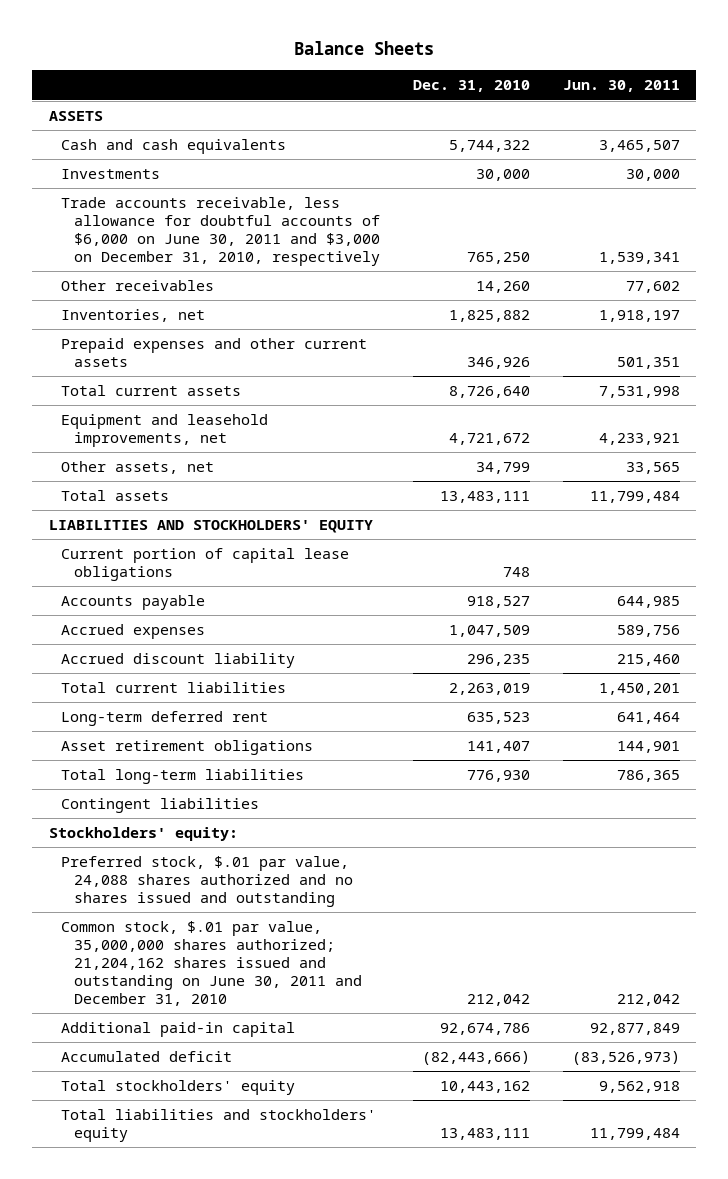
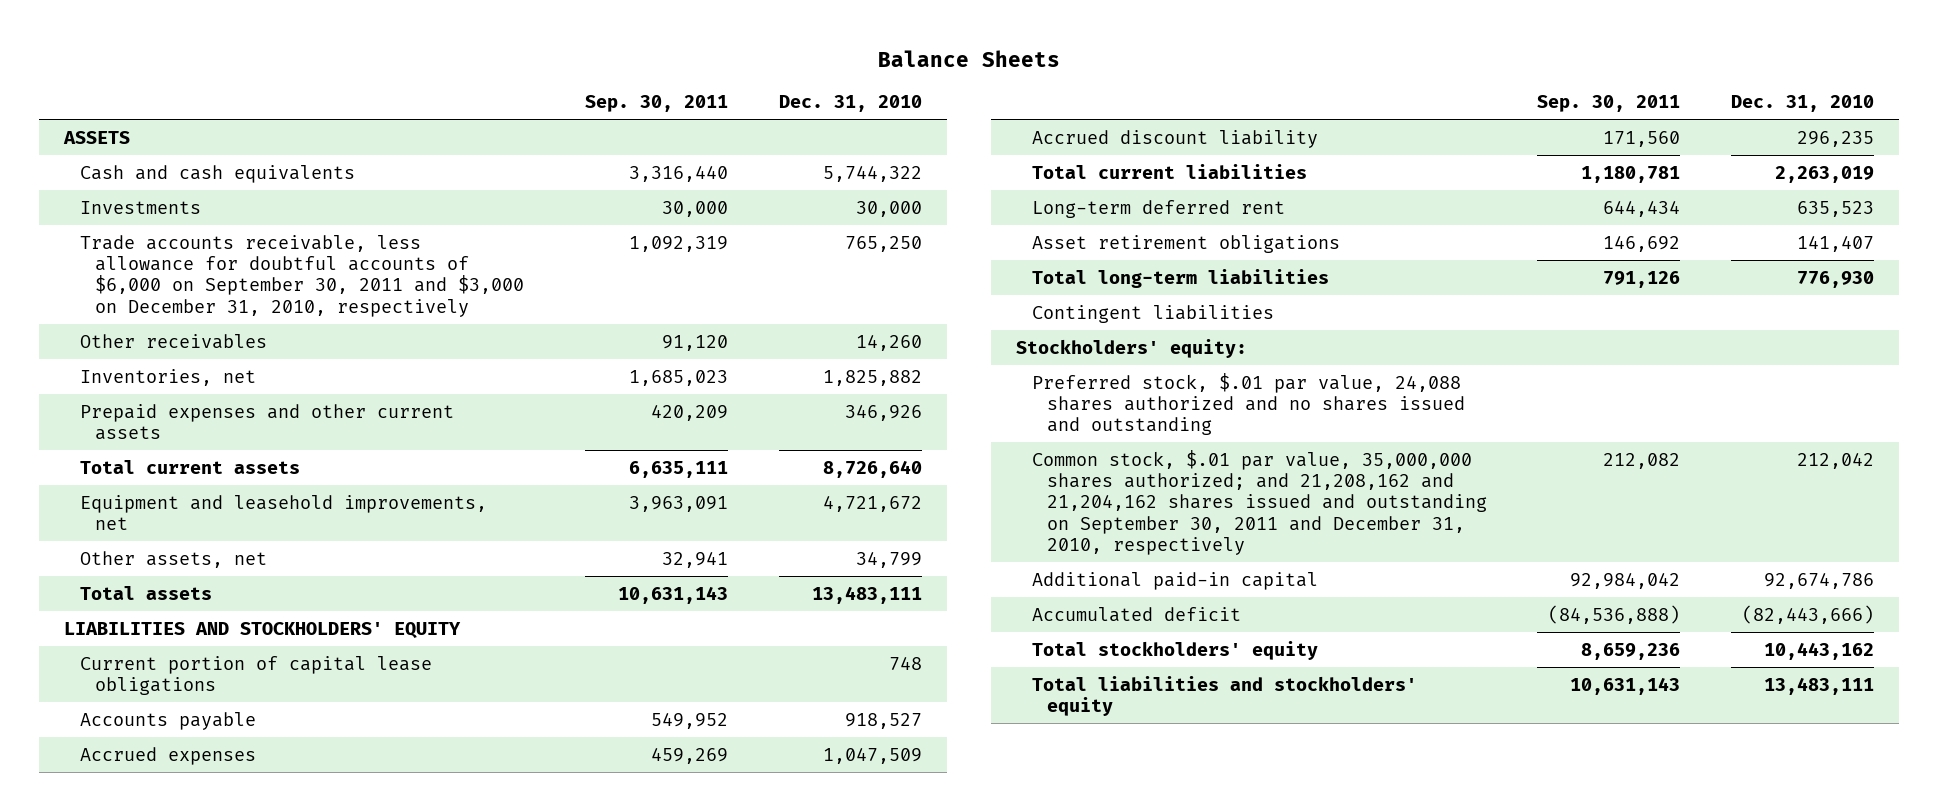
[562,80,680,93] Jun. 30, 2011 -> none
none -> [585,95,729,113] Sep. 30, 2011
[61,197,380,267] Trade accounts receivable, less allowance for doubtful accounts of $6,000 on June 30, 2011 and $3,000 on December 31, 2010, respectively -> [79,234,524,317] Trade accounts receivable, less allowance for doubtful accounts of $6,000 on September 30, 2011 and $3,000 on December 31, 2010, respectively
[61,921,362,1007] Common stock, $.01 par value, 35,000,000 shares authorized; 21,204,162 shares issued and outstanding on June 30, 2011 and December 31, 2010 -> [1031,449,1488,556] Common stock, $.01 par value, 35,000,000 shares authorized; and 21,208,162 and 21,204,162 shares issued and outstanding on September 30, 2011 and December 31, 2010, respectively

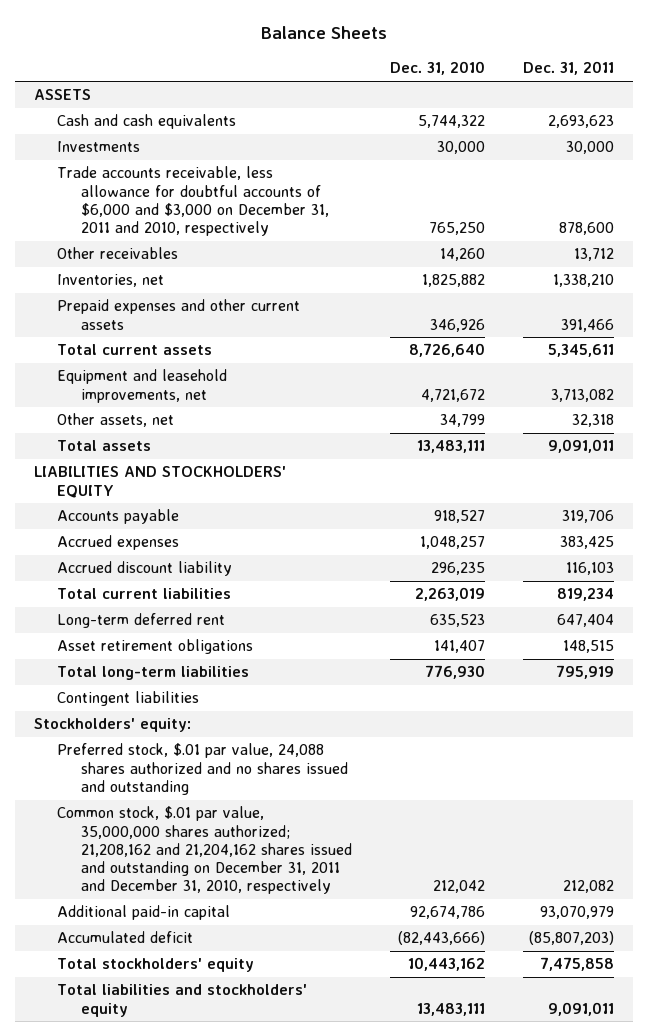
[585,95,729,113] Sep. 30, 2011 -> none
none -> [522,61,614,76] Dec. 31, 2011
[79,234,524,317] Trade accounts receivable, less allowance for doubtful accounts of $6,000 on September 30, 2011 and $3,000 on December 31, 2010, respectively -> [57,166,330,237] Trade accounts receivable, less allowance for doubtful accounts of $6,000 and $3,000 on December 31, 2011 and 2010, respectively
[79,655,432,695] Current portion of capital lease obligations -> none
[822,747,922,764] 1,047,509 -> [420,536,486,550] 1,048,257
[1031,449,1488,556] Common stock, $.01 par value, 35,000,000 shares authorized; and 21,208,162 and 21,204,162 shares issued and outstanding on September 30, 2011 and December 31, 2010, respectively -> [57,806,353,895] Common stock, $.01 par value, 35,000,000 shares authorized; 21,208,162 and 21,204,162 shares issued and outstanding on December 31, 2011 and December 31, 2010, respectively

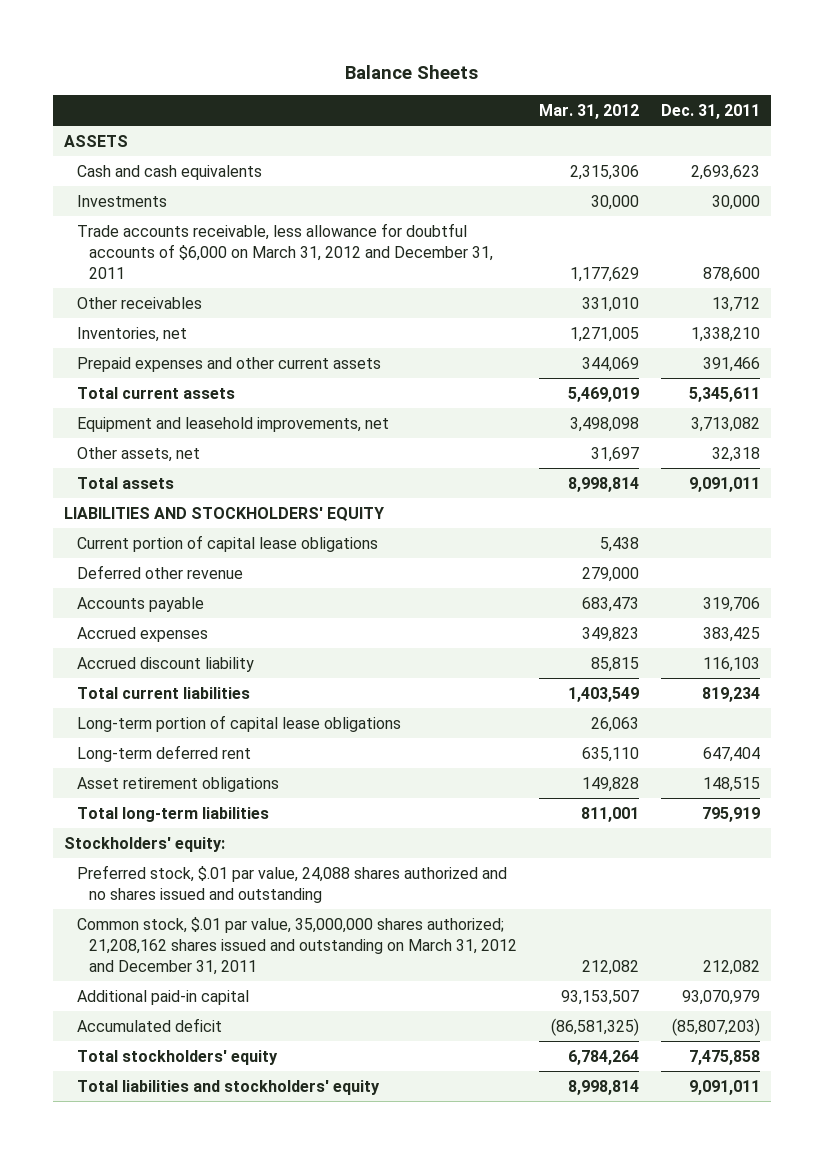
[390,61,486,76] Dec. 31, 2010 -> none
none -> [539,103,640,119] Mar. 31, 2012
[57,166,330,237] Trade accounts receivable, less allowance for doubtful accounts of $6,000 and $3,000 on December 31, 2011 and 2010, respectively -> [76,222,494,279] Trade accounts receivable, less allowance for doubtful accounts of $6,000 on March 31, 2012 and December 31, 2011
none -> [76,534,378,552] Current portion of capital lease obligations
none -> [76,564,243,579] Deferred other revenue
none -> [76,714,401,732] Long-term portion of capital lease obligations
[57,691,200,707] Contingent liabilities -> none
[57,806,353,895] Common stock, $.01 par value, 35,000,000 shares authorized; 21,208,162 and 21,204,162 shares issued and outstanding on December 31, 2011 and December 31, 2010, respectively -> [76,916,518,975] Common stock, $.01 par value, 35,000,000 shares authorized; 21,208,162 shares issued and outstanding on March 31, 2012 and December 31, 2011

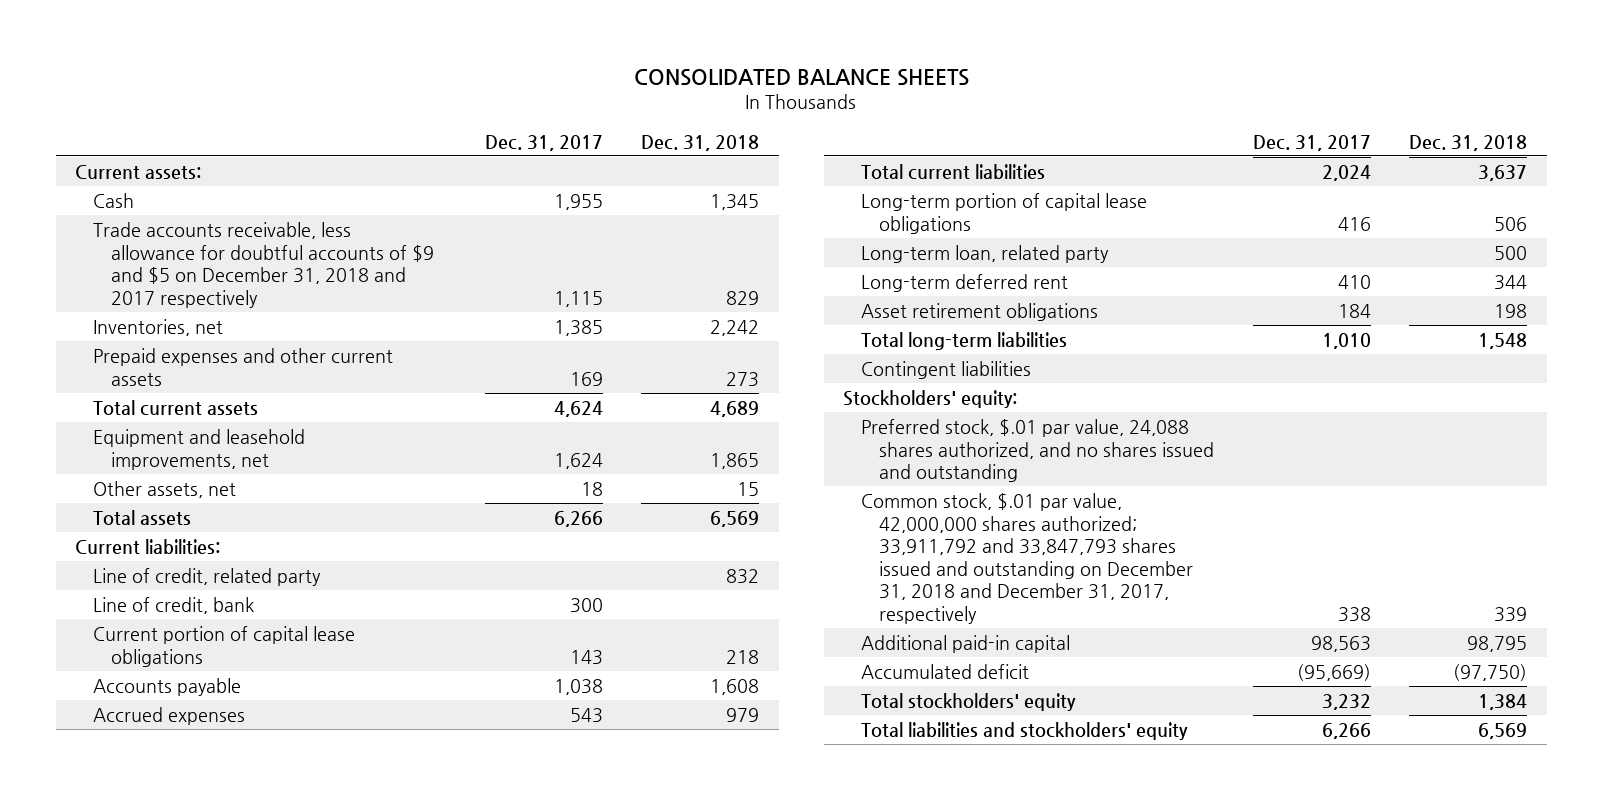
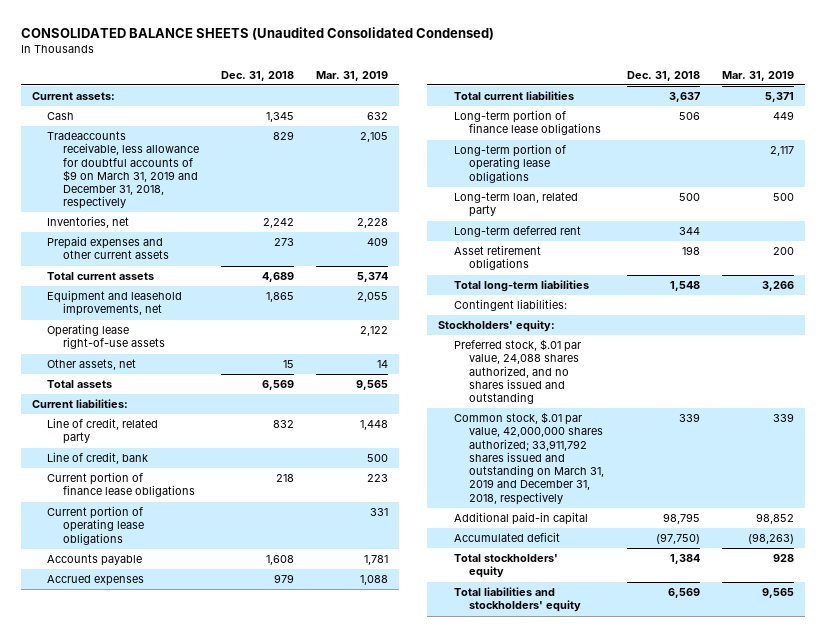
[634,68,970,86] CONSOLIDATED BALANCE SHEETS -> [20,27,494,41] CONSOLIDATED BALANCE SHEETS (Unaudited Consolidated Condensed)
[484,134,603,151] Dec. 31, 2017 -> none
none -> [315,70,388,81] Mar. 31, 2019
[93,222,434,308] Trade accounts receivable, less allowance for doubtful accounts of $9 and $5 on December 31, 2018 and 2017 respectively -> [47,131,199,210] Tradeaccounts receivable, less allowance for doubtful accounts of $9 on March 31, 2019 and December 31, 2018, respectively
none -> [47,324,165,350] Operating lease right-of-use assets
[93,626,356,667] Current portion of capital lease obligations -> [47,472,195,498] Current portion of finance lease obligations
none -> [47,506,144,545] Current portion of operating lease obligations
[861,193,1148,234] Long-term portion of capital lease obligations -> [453,110,602,136] Long-term portion of finance lease obligations
none -> [453,144,566,183] Long-term portion of operating lease obligations
[861,361,1032,380] Contingent liabilities -> [453,299,567,312] Contingent liabilities:
[861,493,1194,624] Common stock, $.01 par value, 42,000,000 shares authorized; 33,911,792 and 33,847,793 shares issued and outstanding on December 31, 2018 and December 31, 2017, respectively -> [453,412,605,505] Common stock, $.01 par value, 42,000,000 shares authorized; 33,911,792 shares issued and outstanding on March 31, 2019 and December 31, 2018, respectively

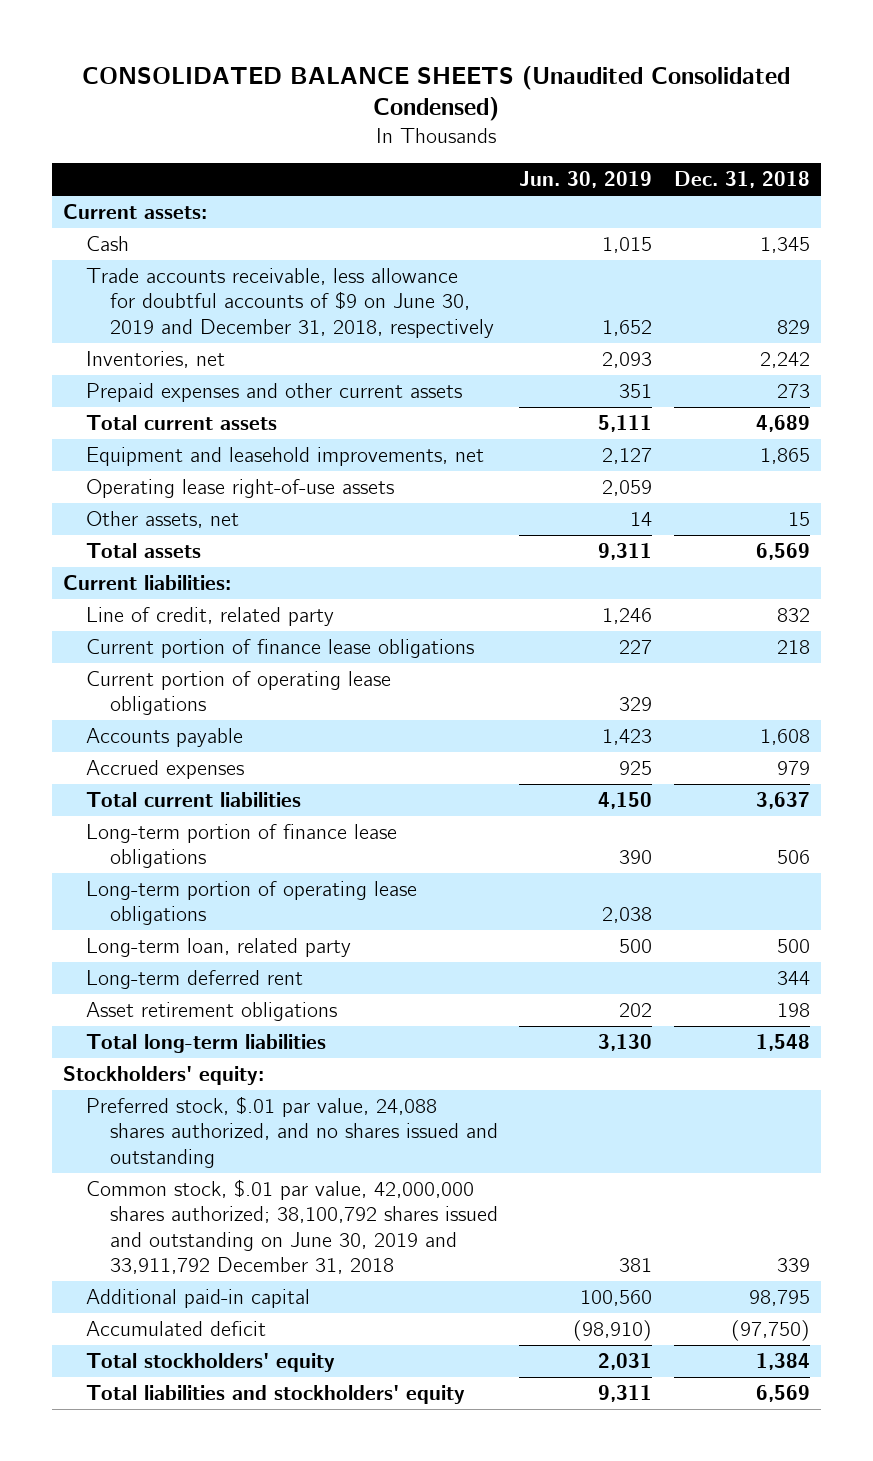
[315,70,388,81] Mar. 31, 2019 -> none
none -> [519,171,653,189] Jun. 30, 2019
[47,131,199,210] Tradeaccounts receivable, less allowance for doubtful accounts of $9 on March 31, 2019 and December 31, 2018, respectively -> [86,267,494,338] Trade accounts receivable, less allowance for doubtful accounts of $9 on June 30, 2019 and December 31, 2018, respectively
[47,452,149,465] Line of credit, bank -> none
[453,299,567,312] Contingent liabilities: -> none
[453,412,605,505] Common stock, $.01 par value, 42,000,000 shares authorized; 33,911,792 shares issued and outstanding on March 31, 2019 and December 31, 2018, respectively -> [86,1178,498,1275] Common stock, $.01 par value, 42,000,000 shares authorized; 38,100,792 shares issued and outstanding on June 30, 2019 and 33,911,792 December 31, 2018

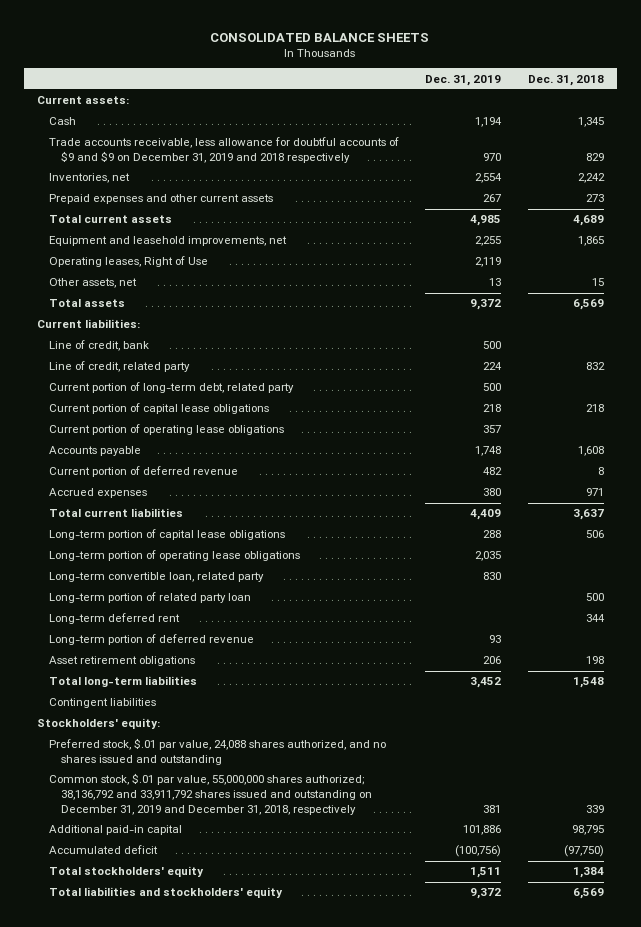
[82,65,791,122] CONSOLIDATED BALANCE SHEETS (Unaudited Consolidated Condensed) -> [210,32,430,42] CONSOLIDATED BALANCE SHEETS
[519,171,653,189] Jun. 30, 2019 -> none
none -> [425,74,502,86] Dec. 31, 2019
[86,267,494,338] Trade accounts receivable, less allowance for doubtful accounts of $9 on June 30, 2019 and December 31, 2018, respectively -> [49,137,400,163] Trade accounts receivable, less allowance for doubtful accounts of $9 and $9 on December 31, 2019 and 2018 respectively
[86,478,395,498] Operating lease right-of-use assets -> [49,256,209,268] Operating leases, Right of Use
none -> [49,340,150,352] Line of credit, bank
none -> [49,382,295,394] Current portion of long-term debt, related party
[86,638,475,658] Current portion of finance lease obligations -> [49,403,270,415] Current portion of capital lease obligations
none -> [49,466,239,478] Current portion of deferred revenue
[776,760,810,775] 979 -> [585,488,604,497] 971
[86,823,398,869] Long-term portion of finance lease obligations -> [49,529,286,541] Long-term portion of capital lease obligations
none -> [49,572,265,583] Long-term convertible loan, related party
[86,937,352,957] Long-term loan, related party -> [49,592,252,604] Long-term portion of related party loan
none -> [49,634,255,646] Long-term portion of deferred revenue
none -> [49,698,157,709] Contingent liabilities
[86,1178,498,1275] Common stock, $.01 par value, 42,000,000 shares authorized; 38,100,792 shares issued and outstanding on June 30, 2019 and 33,911,792 December 31, 2018 -> [49,773,372,815] Common stock, $.01 par value, 55,000,000 shares authorized; 38,136,792 and 33,911,792 shares issued and outstanding on December 31, 2019 and December 31, 2018, respectively

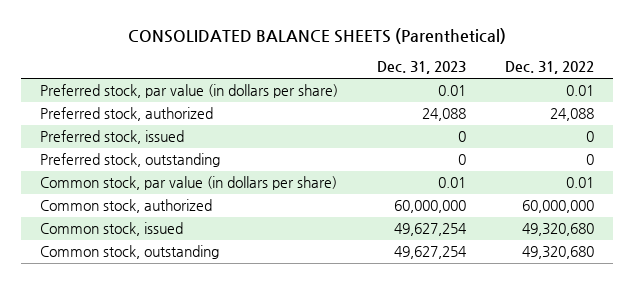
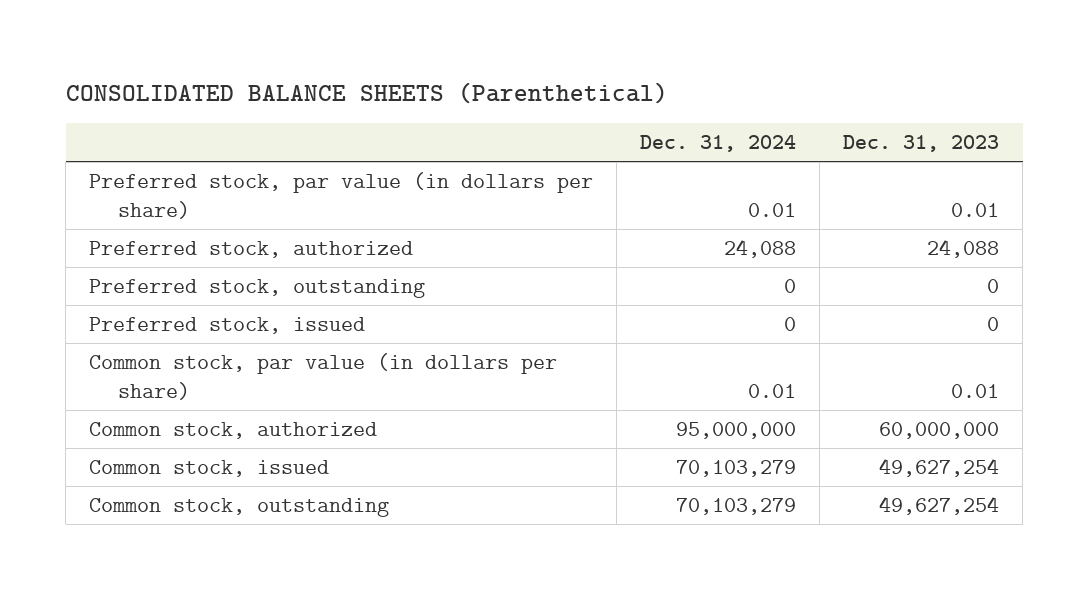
[504,61,594,75] Dec. 31, 2022 -> none
none -> [640,135,797,153] Dec. 31, 2024
[40,130,185,145] Preferred stock, issued -> [89,316,366,334] Preferred stock, issued

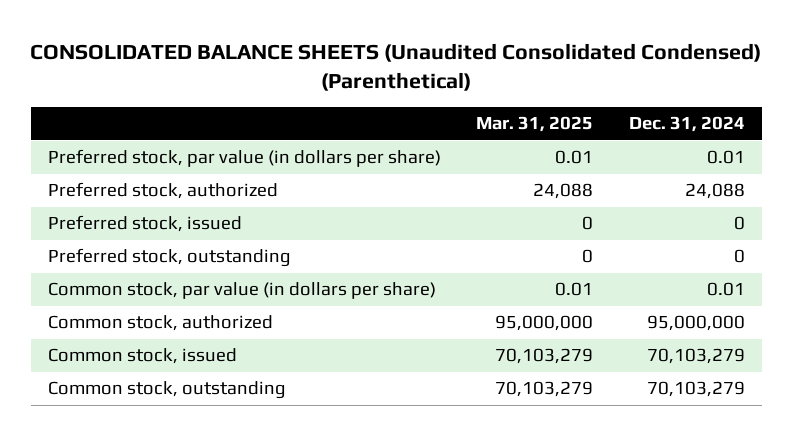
[65,81,668,104] CONSOLIDATED BALANCE SHEETS (Parenthetical) -> [30,43,762,92] CONSOLIDATED BALANCE SHEETS (Unaudited Consolidated Condensed) (Parenthetical)
[843,135,1000,153] Dec. 31, 2023 -> none
none -> [476,116,594,133] Mar. 31, 2025
[89,278,426,298] Preferred stock, outstanding -> [48,248,292,268] Preferred stock, outstanding

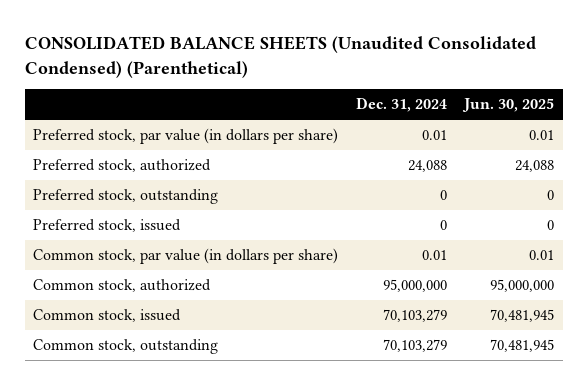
[476,116,594,133] Mar. 31, 2025 -> none
none -> [461,98,554,113] Jun. 30, 2025
[48,215,243,233] Preferred stock, issued -> [33,219,182,233] Preferred stock, issued

